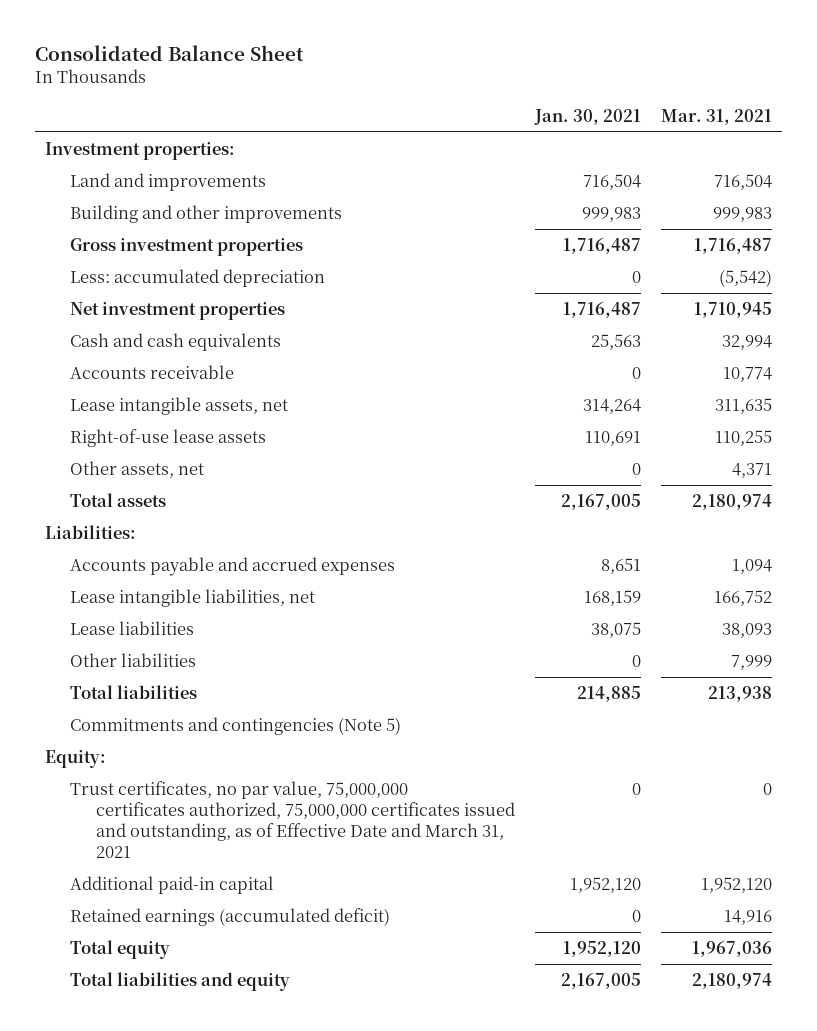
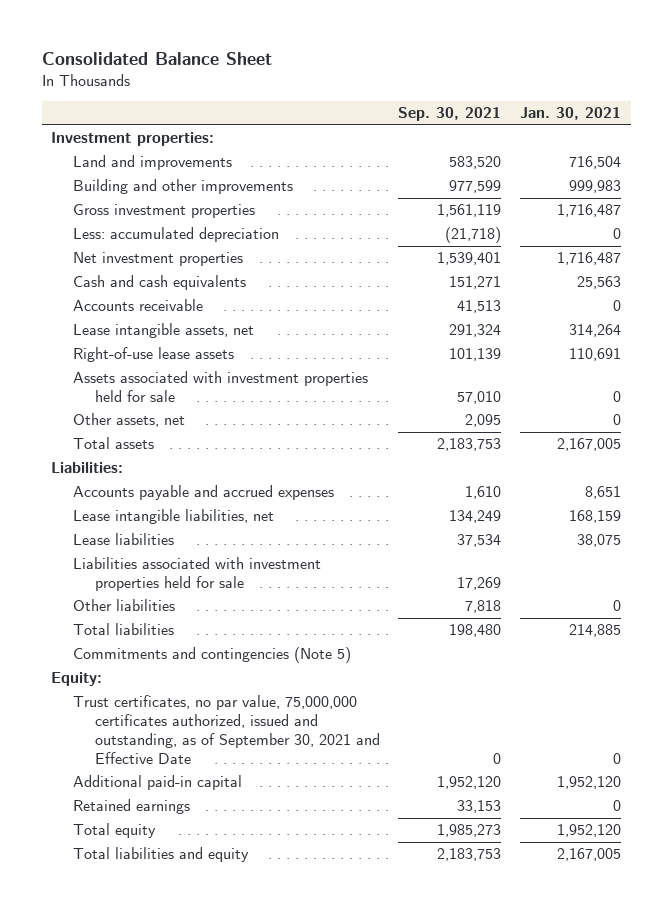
[660,109,772,126] Mar. 31, 2021 -> none
none -> [398,107,502,122] Sep. 30, 2021
none -> [72,371,368,402] Assets associated with investment properties held for sale
none -> [72,557,321,591] Liabilities associated with investment properties held for sale
[70,780,515,859] Trust certificates, no par value, 75,000,000 certificates authorized, 75,000,000 certificates issued and outstanding, as of Effective Date and March 31, 2021 -> [72,695,380,764] Trust certificates, no par value, 75,000,000 certificates authorized, issued and outstanding, as of September 30, 2021 and Effective Date
[70,907,391,926] Retained earnings (accumulated deficit) -> [72,799,190,815] Retained earnings

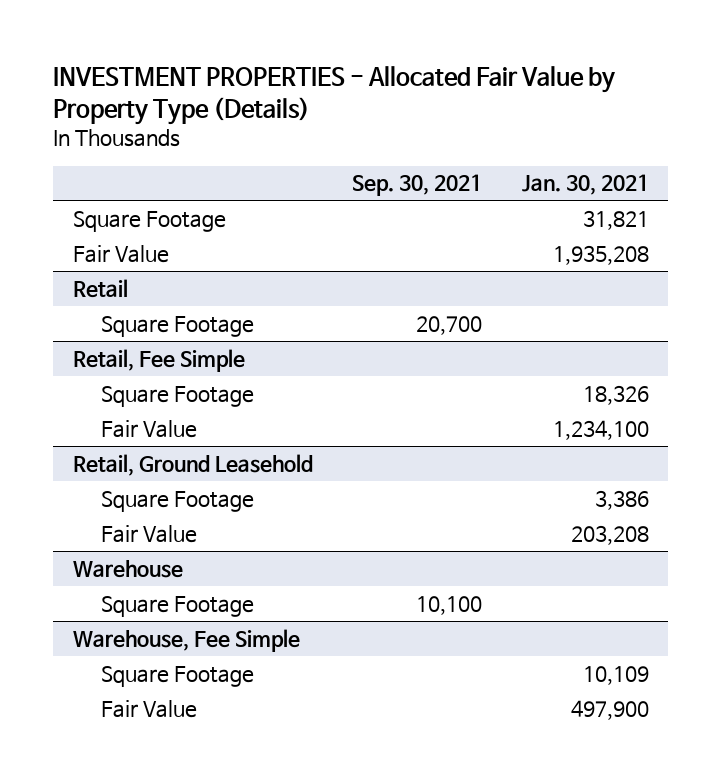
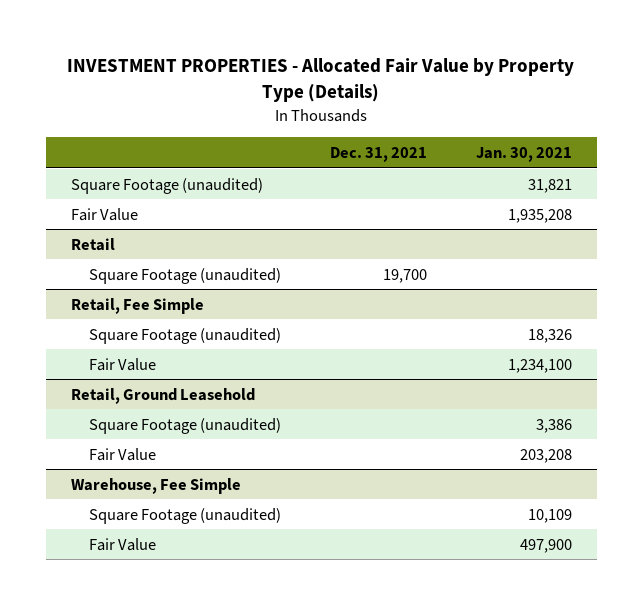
[352,174,483,197] Sep. 30, 2021 -> none
none -> [329,147,427,163] Dec. 31, 2021
[72,210,226,232] Square Footage -> [70,177,263,194] Square Footage (unaudited)
[100,315,254,337] Square Footage -> [88,267,281,284] Square Footage (unaudited)
[100,385,254,407] Square Footage -> [88,327,281,344] Square Footage (unaudited)
[100,490,254,512] Square Footage -> [88,417,281,434] Square Footage (unaudited)
[72,559,183,578] Warehouse -> none
[100,595,254,617] Square Footage -> none
[100,665,254,687] Square Footage -> [88,507,281,524] Square Footage (unaudited)

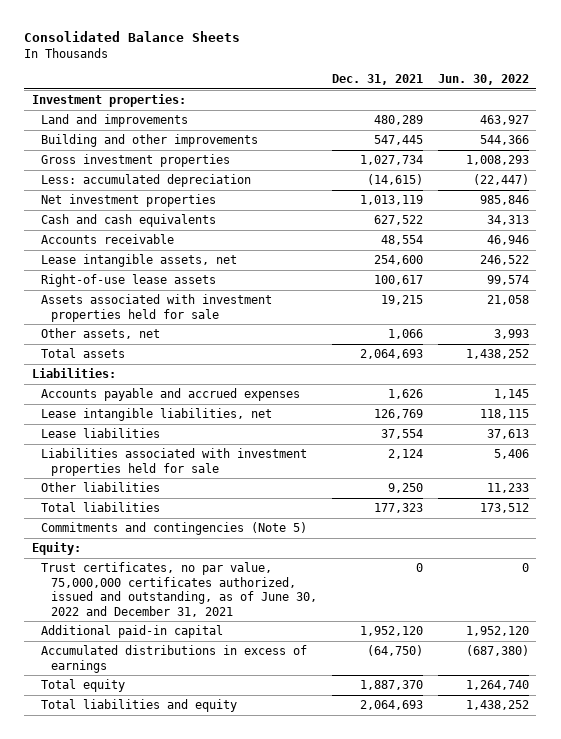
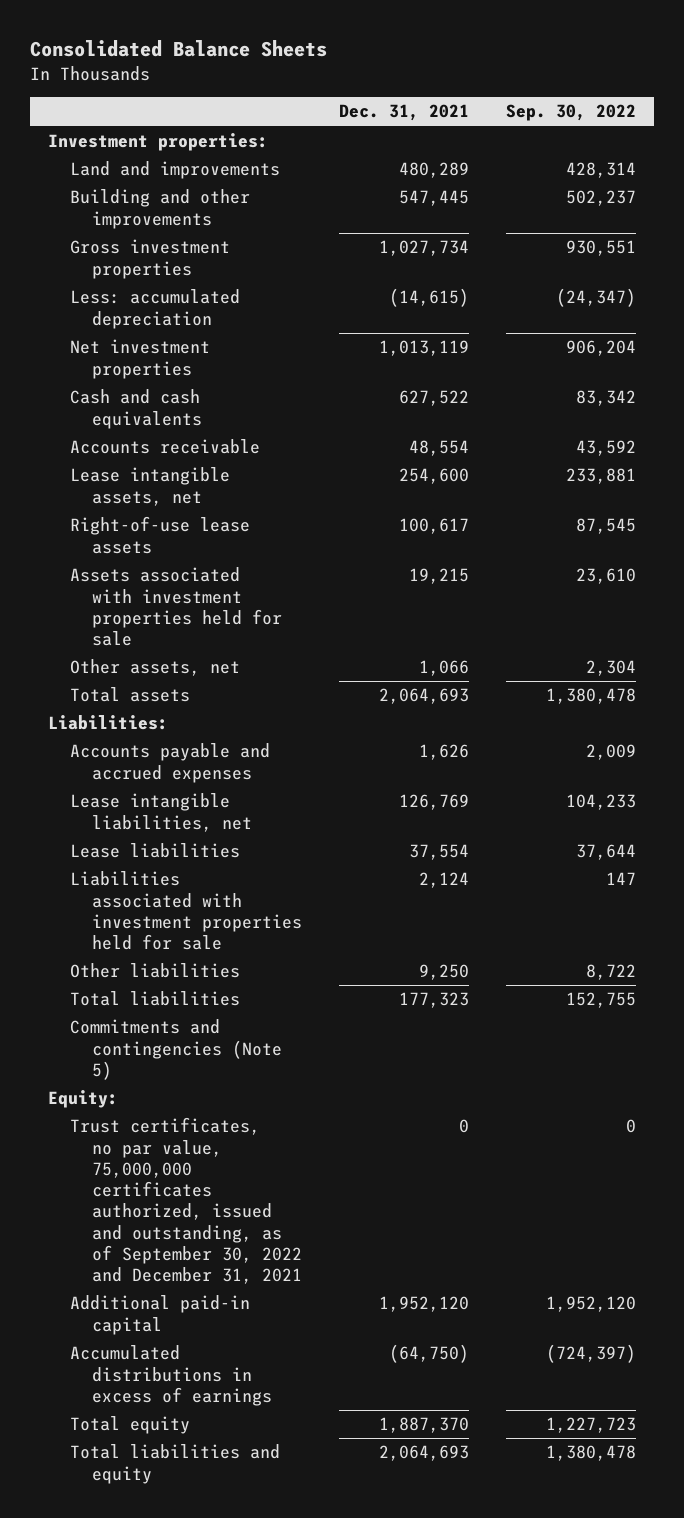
[437,74,529,86] Jun. 30, 2022 -> none
none -> [505,104,636,122] Sep. 30, 2022
[41,562,317,617] Trust certificates, no par value, 75,000,000 certificates authorized, issued and outstanding, as of June 30, 2022 and December 31, 2021 -> [69,1117,303,1285] Trust certificates, no par value, 75,000,000 certificates authorized, issued and outstanding, as of September 30, 2022 and December 31, 2021

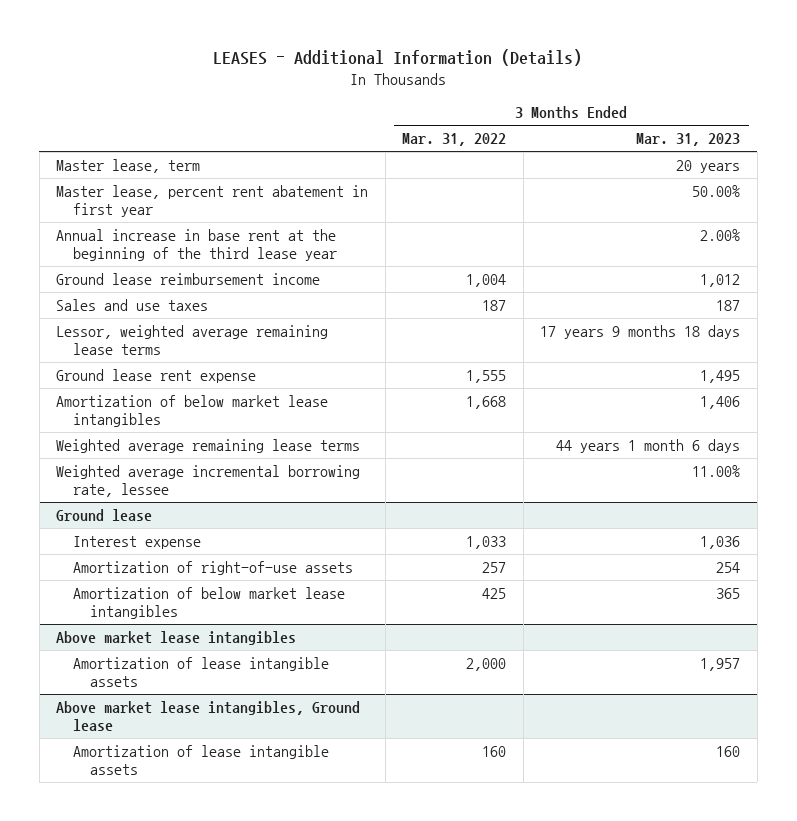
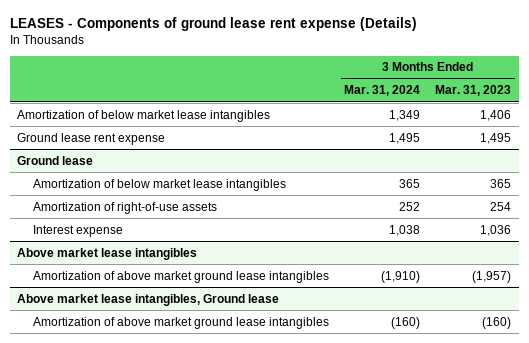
[213,49,583,67] LEASES - Additional Information (Details) -> [9,16,417,31] LEASES - Components of ground lease rent expense (Details)
[402,133,507,147] Mar. 31, 2022 -> none
none -> [344,85,421,97] Mar. 31, 2024
[56,158,201,173] Master lease, term -> none
[56,184,369,217] Master lease, percent rent abatement in first year -> none
[56,228,338,261] Annual increase in base rent at the beginning of the third lease year -> none
[56,272,321,285] Ground lease reimbursement income -> none
[56,298,209,311] Sales and use taxes -> none
[56,324,329,355] Lessor, weighted average remaining lease terms -> none
[56,438,361,453] Weighted average remaining lease terms -> none
[56,464,361,497] Weighted average incremental borrowing rate, lessee -> none
[56,368,257,383] Ground lease rent expense -> [17,132,166,145] Ground lease rent expense
[73,560,354,575] Amortization of right-of-use assets -> [33,201,218,214] Amortization of right-of-use assets
[73,535,202,549] Interest expense -> [33,224,124,237] Interest expense
[73,656,330,687] Amortization of lease intangible assets -> [33,270,330,283] Amortization of above market ground lease intangibles
[700,657,741,671] 1,957 -> [472,270,512,283] (1,957)
[73,744,330,775] Amortization of lease intangible assets -> [33,316,330,329] Amortization of above market ground lease intangibles
[716,745,741,757] 160 -> [482,316,512,329] (160)

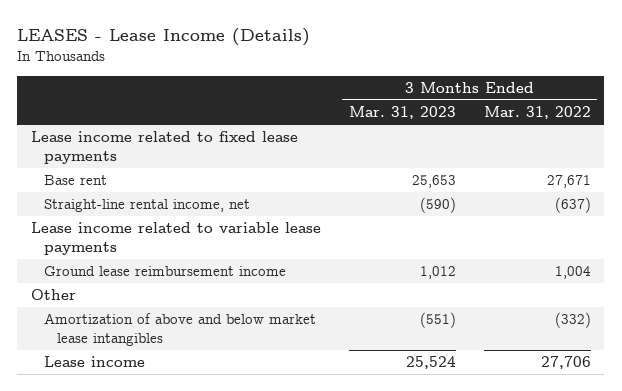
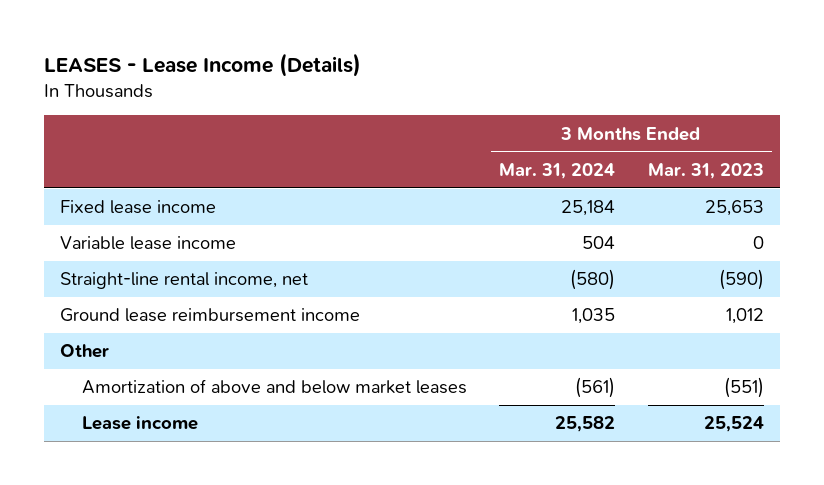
[483,106,591,120] Mar. 31, 2022 -> none
none -> [499,162,616,179] Mar. 31, 2024
[31,131,299,165] Lease income related to fixed lease payments -> none
[44,175,108,186] Base rent -> [60,200,217,215] Fixed lease income
none -> [60,236,237,251] Variable lease income
[31,222,322,256] Lease income related to variable lease payments -> none
[44,313,317,347] Amortization of above and below market lease intangibles -> [81,379,467,395] Amortization of above and below market leases

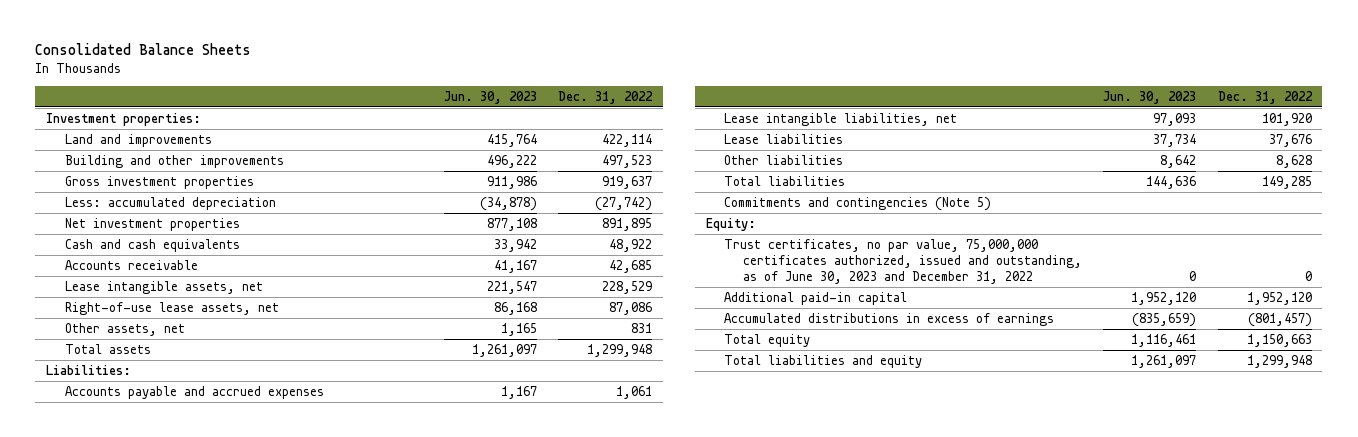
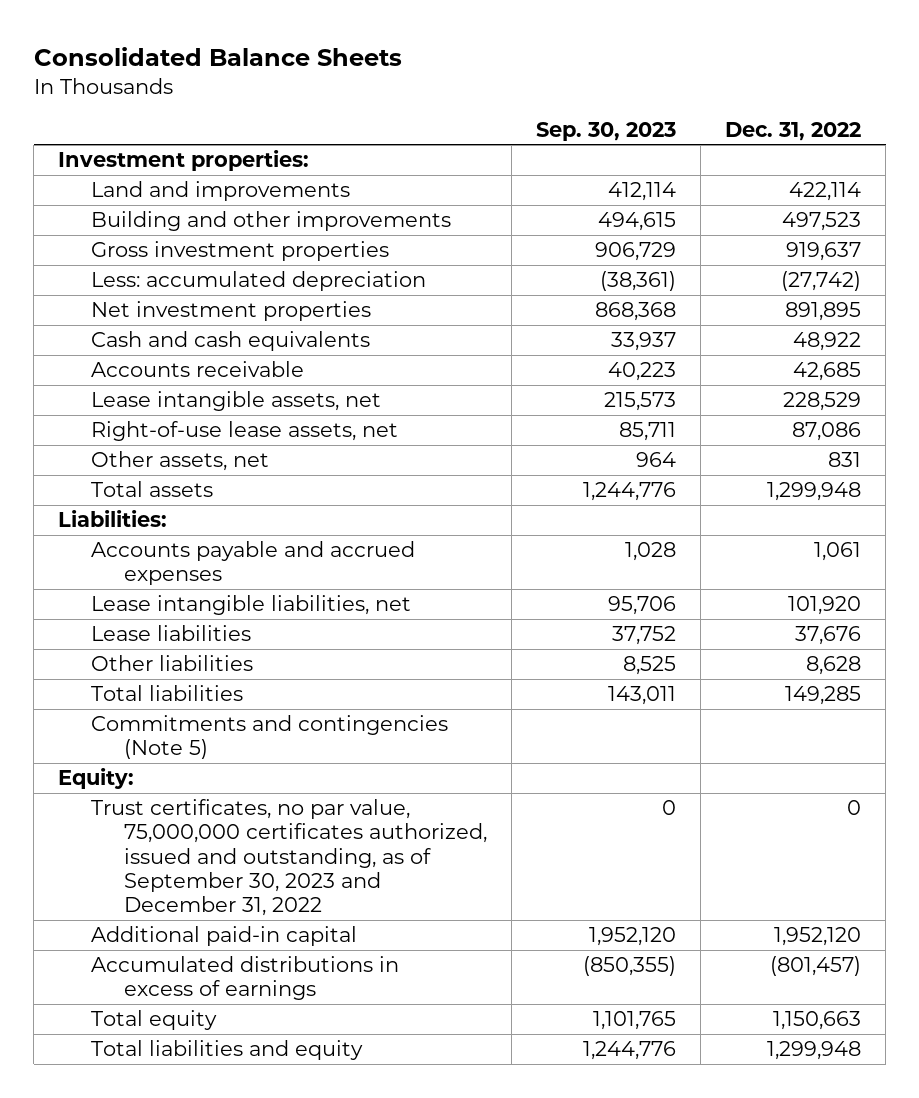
[443,90,537,104] Jun. 30, 2023 -> none
none -> [535,121,676,141] Sep. 30, 2023
[724,239,1082,285] Trust certificates, no par value, 75,000,000 certificates authorized, issued and outstanding, as of June 30, 2023 and December 31, 2022 -> [90,799,487,917] Trust certificates, no par value, 75,000,000 certificates authorized, issued and outstanding, as of September 30, 2023 and December 31, 2022

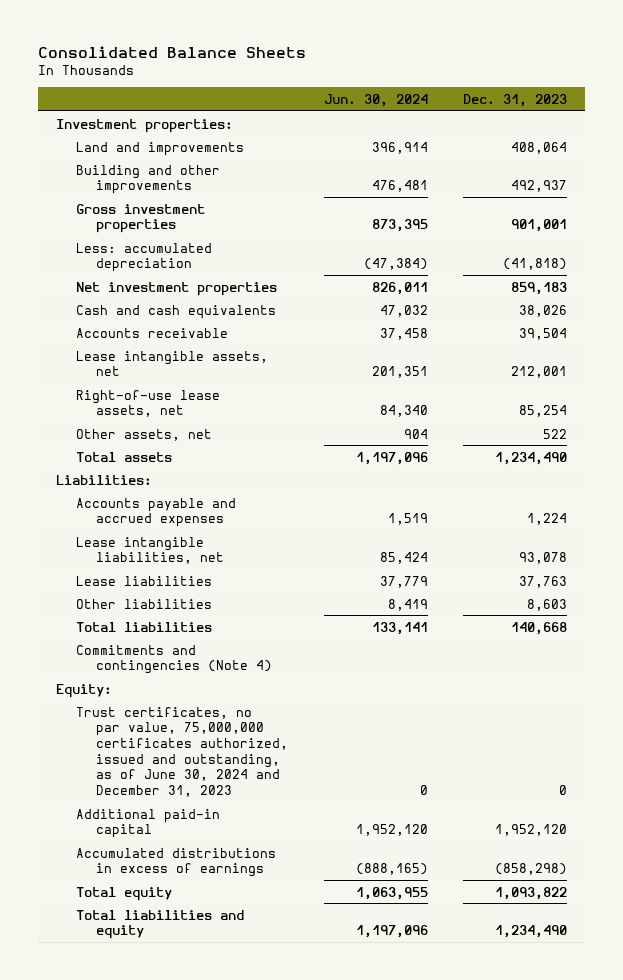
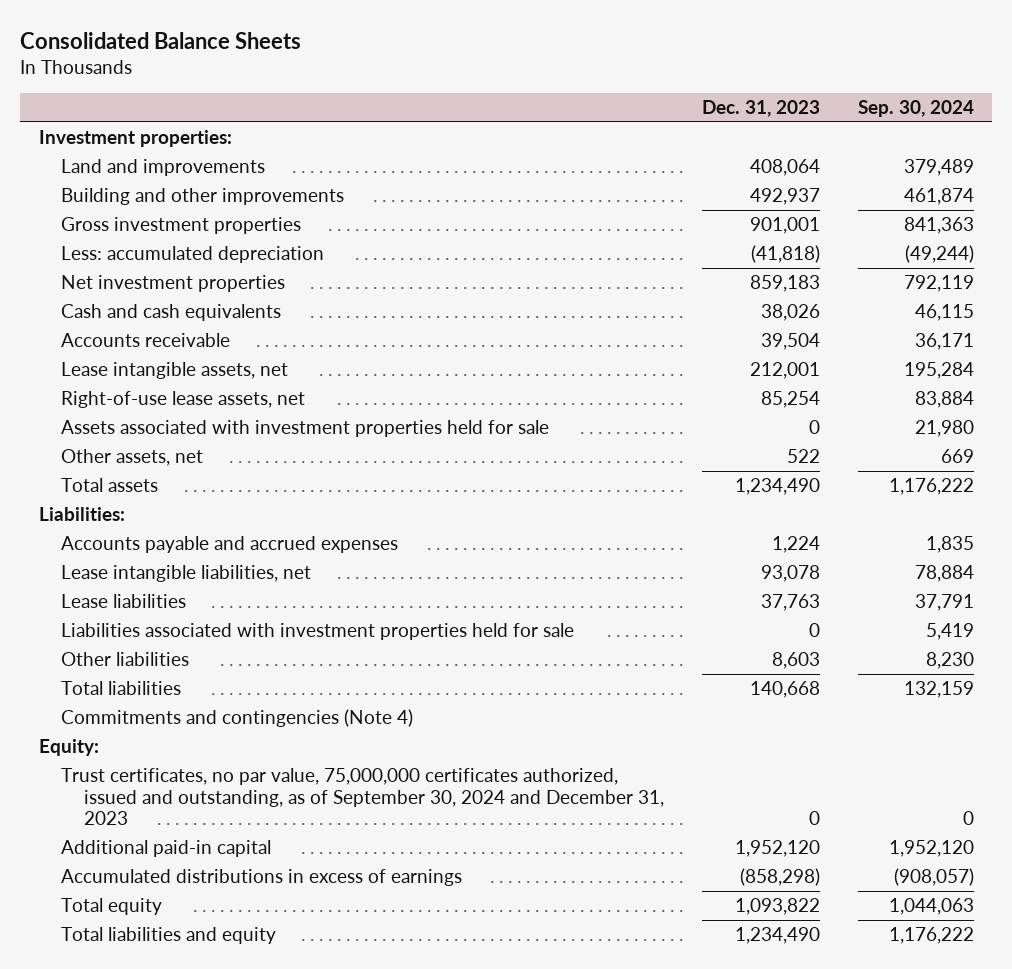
[323,93,428,107] Jun. 30, 2024 -> none
none -> [857,99,974,117] Sep. 30, 2024
none -> [61,420,550,438] Assets associated with investment properties held for sale
none -> [61,623,575,641] Liabilities associated with investment properties held for sale
[76,706,289,798] Trust certificates, no par value, 75,000,000 certificates authorized, issued and outstanding, as of June 30, 2024 and December 31, 2023 -> [61,768,665,826] Trust certificates, no par value, 75,000,000 certificates authorized, issued and outstanding, as of September 30, 2024 and December 31, 2023

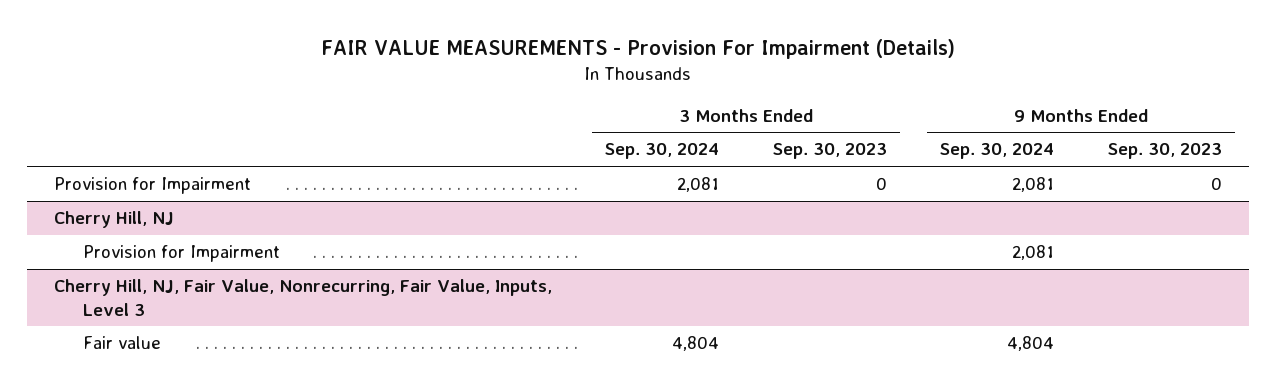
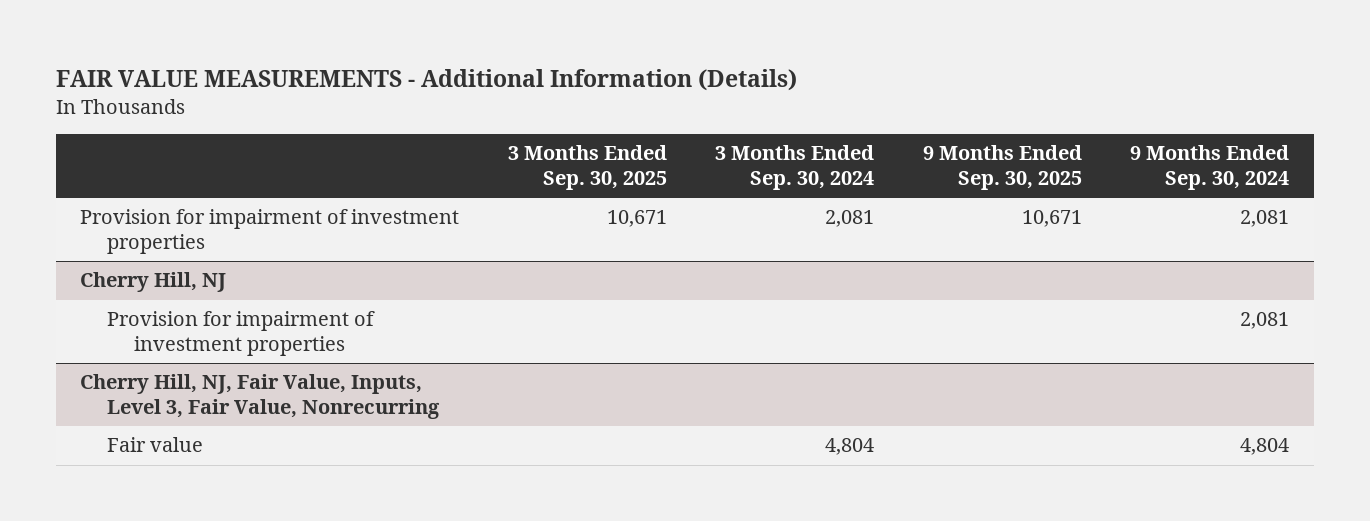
[320,39,955,60] FAIR VALUE MEASUREMENTS - Provision For Impairment (Details) -> [56,69,798,92] FAIR VALUE MEASUREMENTS - Additional Information (Details)
[772,143,887,160] Sep. 30, 2023 -> none
[1107,143,1222,160] Sep. 30, 2023 -> none
none -> [507,145,667,191] 3 Months Ended Sep. 30, 2025
none -> [922,145,1082,191] 9 Months Ended Sep. 30, 2025
[53,177,251,195] Provision for Impairment -> [80,209,460,255] Provision for impairment of investment properties
[82,245,280,263] Provision for Impairment -> [107,311,376,357] Provision for impairment of investment properties
[53,279,552,316] Cherry Hill, NJ, Fair Value, Nonrecurring, Fair Value, Inputs, Level 3 -> [80,374,441,420] Cherry Hill, NJ, Fair Value, Inputs, Level 3, Fair Value, Nonrecurring

